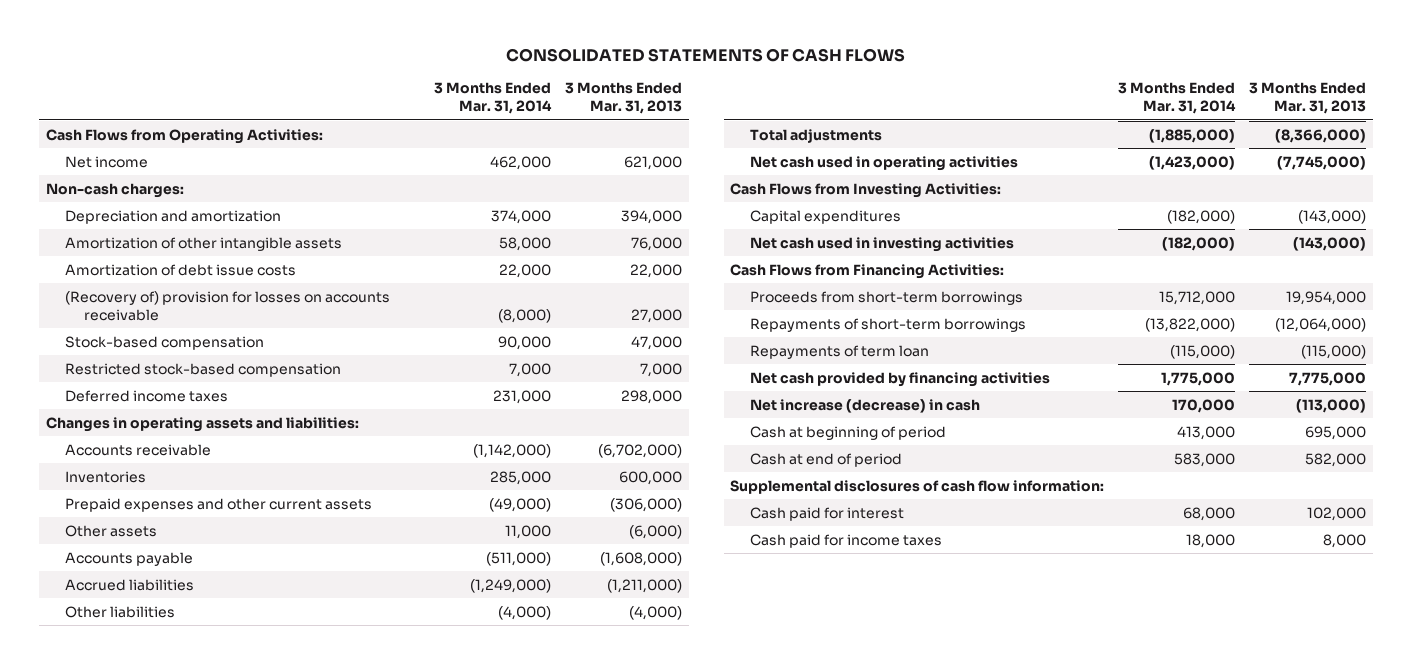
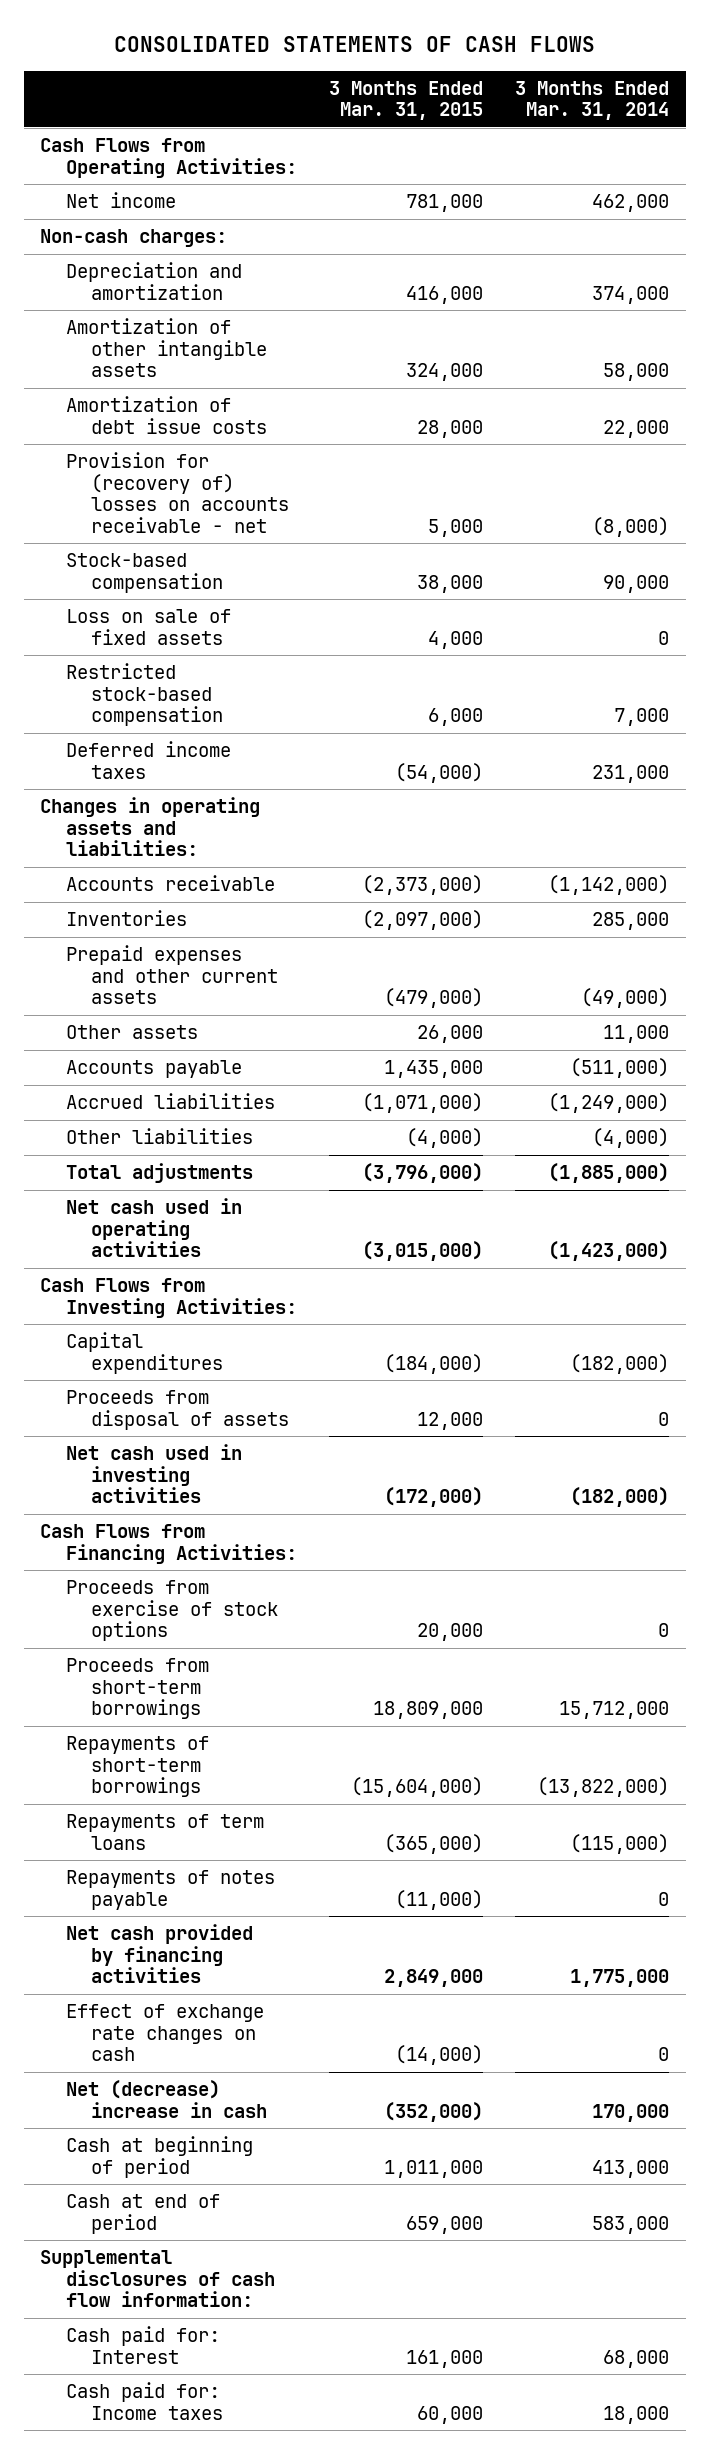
[564,82,682,115] 3 Months Ended Mar. 31, 2013 -> none
none -> [329,80,484,121] 3 Months Ended Mar. 31, 2015
[65,290,391,321] (Recovery of) provision for losses on accounts receivable -> [65,452,290,533] Provision for (recovery of) losses on accounts receivable - net
none -> [65,609,231,645] Loss on sale of fixed assets
none -> [65,1390,290,1430] Proceeds from disposal of assets
none -> [65,1580,279,1642] Proceeds from exercise of stock options
[749,344,929,359] Repayments of term loan -> [65,1814,264,1850] Repayments of term loans
none -> [65,1870,275,1910] Repayments of notes payable
none -> [65,2004,264,2062] Effect of exchange rate changes on cash
[749,398,980,413] Net increase (decrease) in cash -> [65,2080,268,2118] Net (decrease) increase in cash
[749,506,904,521] Cash paid for interest -> [65,2326,220,2364] Cash paid for: Interest
[749,533,942,548] Cash paid for income taxes -> [65,2382,224,2420] Cash paid for: Income taxes

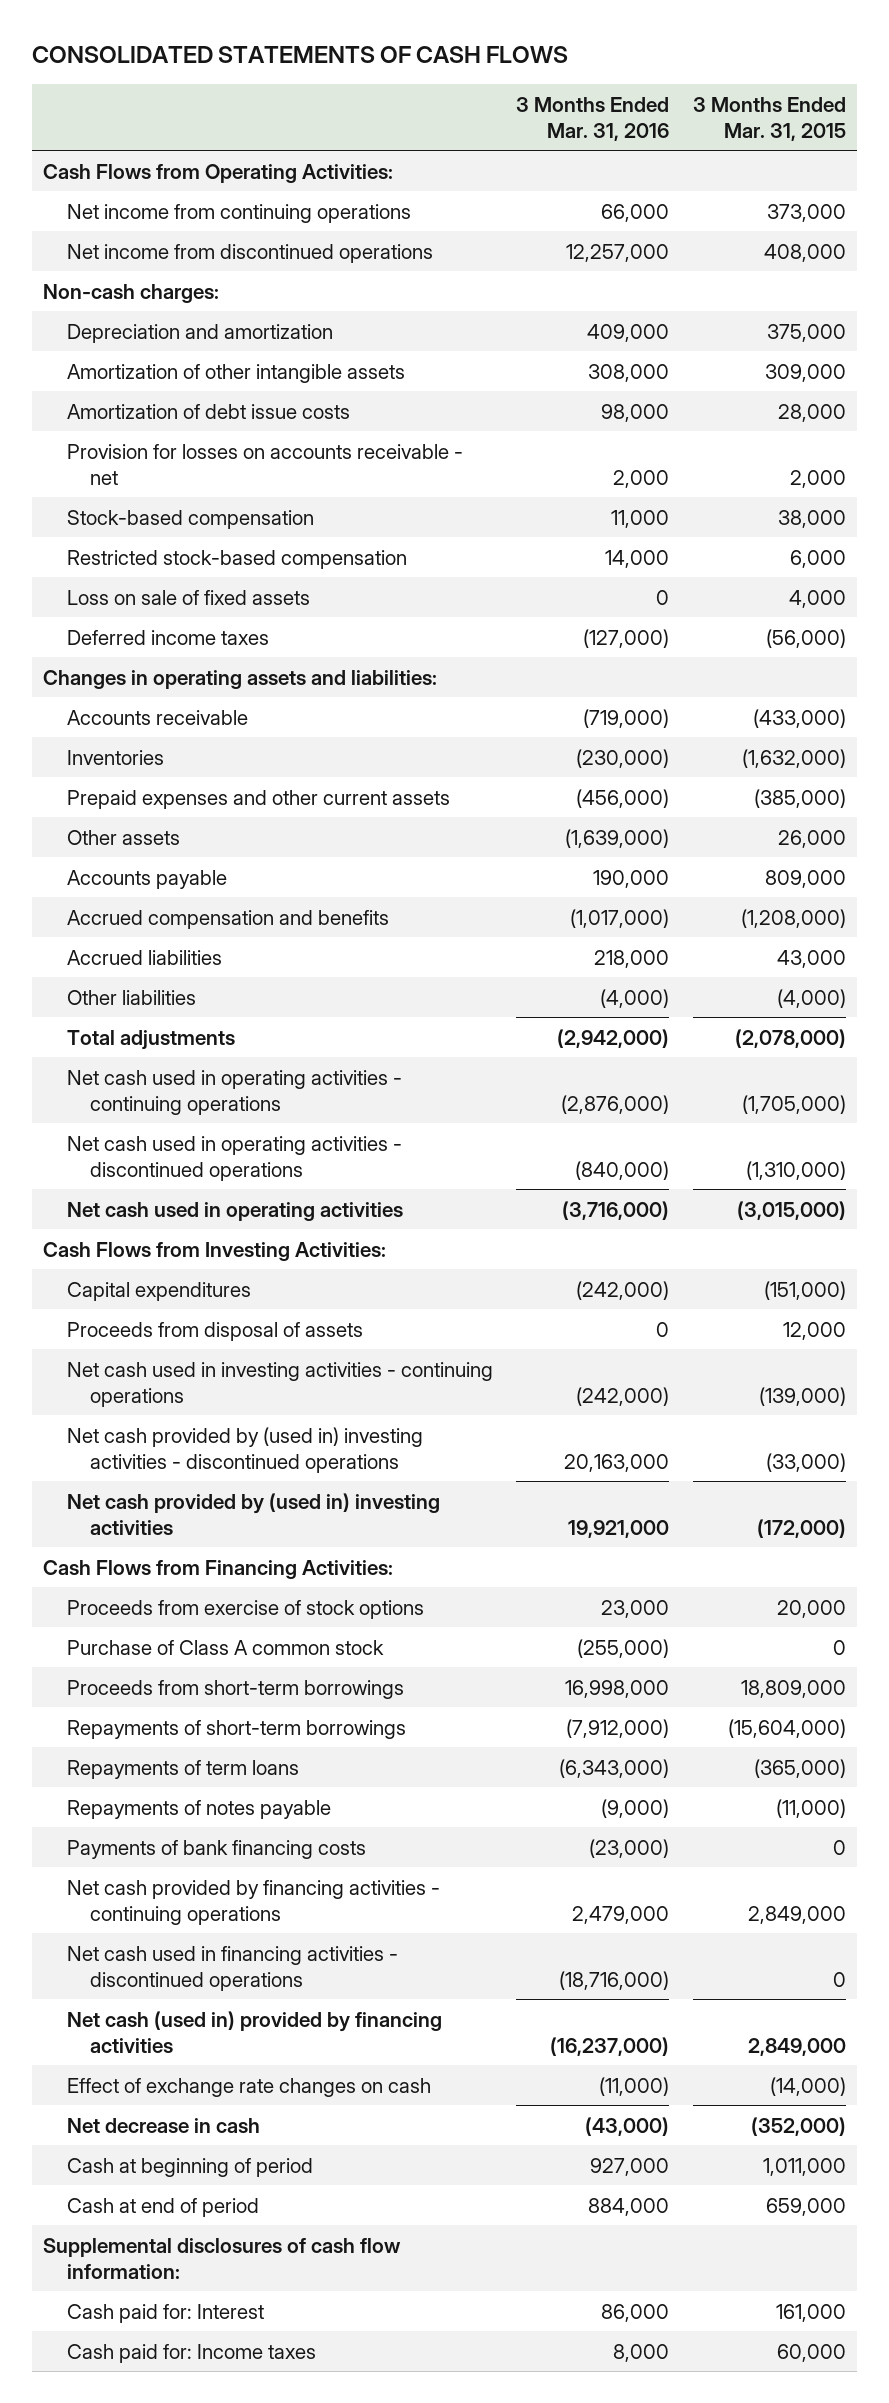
[515,80,670,121] 3 Months Ended Mar. 31, 2014 -> none
none -> [516,96,670,141] 3 Months Ended Mar. 31, 2016
[65,192,176,209] Net income -> none
none -> [66,203,411,223] Net income from continuing operations
none -> [66,243,433,263] Net income from discontinued operations
[406,285,484,304] 416,000 -> [766,323,846,342] 375,000
[406,363,484,382] 324,000 -> [764,363,846,382] 309,000
[65,452,290,533] Provision for (recovery of) losses on accounts receivable - net -> [66,443,463,485] Provision for losses on accounts receivable - net
[428,518,484,537] 5,000 -> [789,469,846,488] 2,000
[65,609,231,645] Loss on sale of fixed assets -> [66,589,310,605] Loss on sale of fixed assets
[395,762,484,783] (54,000) -> [765,628,846,648] (56,000)
[362,875,484,896] (2,373,000) -> [752,708,846,728] (433,000)
[362,910,484,931] (2,097,000) -> [741,748,846,768] (1,632,000)
[384,988,484,1009] (479,000) -> [753,788,846,808] (385,000)
[384,1060,484,1079] 1,435,000 -> [764,869,846,888] 809,000
none -> [66,909,389,929] Accrued compensation and benefits
[362,1093,484,1114] (1,071,000) -> [776,949,846,968] 43,000
[362,1163,484,1184] (3,796,000) -> [734,1028,846,1048] (2,078,000)
none -> [66,1069,402,1115] Net cash used in operating activities - continuing operations
none -> [66,1135,402,1181] Net cash used in operating activities - discontinued operations
[384,1353,484,1374] (184,000) -> [763,1280,846,1300] (151,000)
[65,1444,242,1504] Net cash used in investing activities -> [66,1361,493,1407] Net cash used in investing activities - continuing operations
[384,1487,484,1508] (172,000) -> [758,1386,846,1406] (139,000)
none -> [66,1426,423,1473] Net cash provided by (used in) investing activities - discontinued operations
none -> [66,1492,440,1535] Net cash provided by (used in) investing activities
none -> [66,1639,384,1655] Purchase of Class A common stock
none -> [66,1839,366,1859] Payments of bank financing costs
[65,1924,253,1984] Net cash provided by financing activities -> [66,1879,440,1925] Net cash provided by financing activities - continuing operations
none -> [66,1945,398,1991] Net cash used in financing activities - discontinued operations
none -> [66,2010,442,2053] Net cash (used in) provided by financing activities
[65,2080,268,2118] Net (decrease) increase in cash -> [66,2117,260,2133] Net decrease in cash

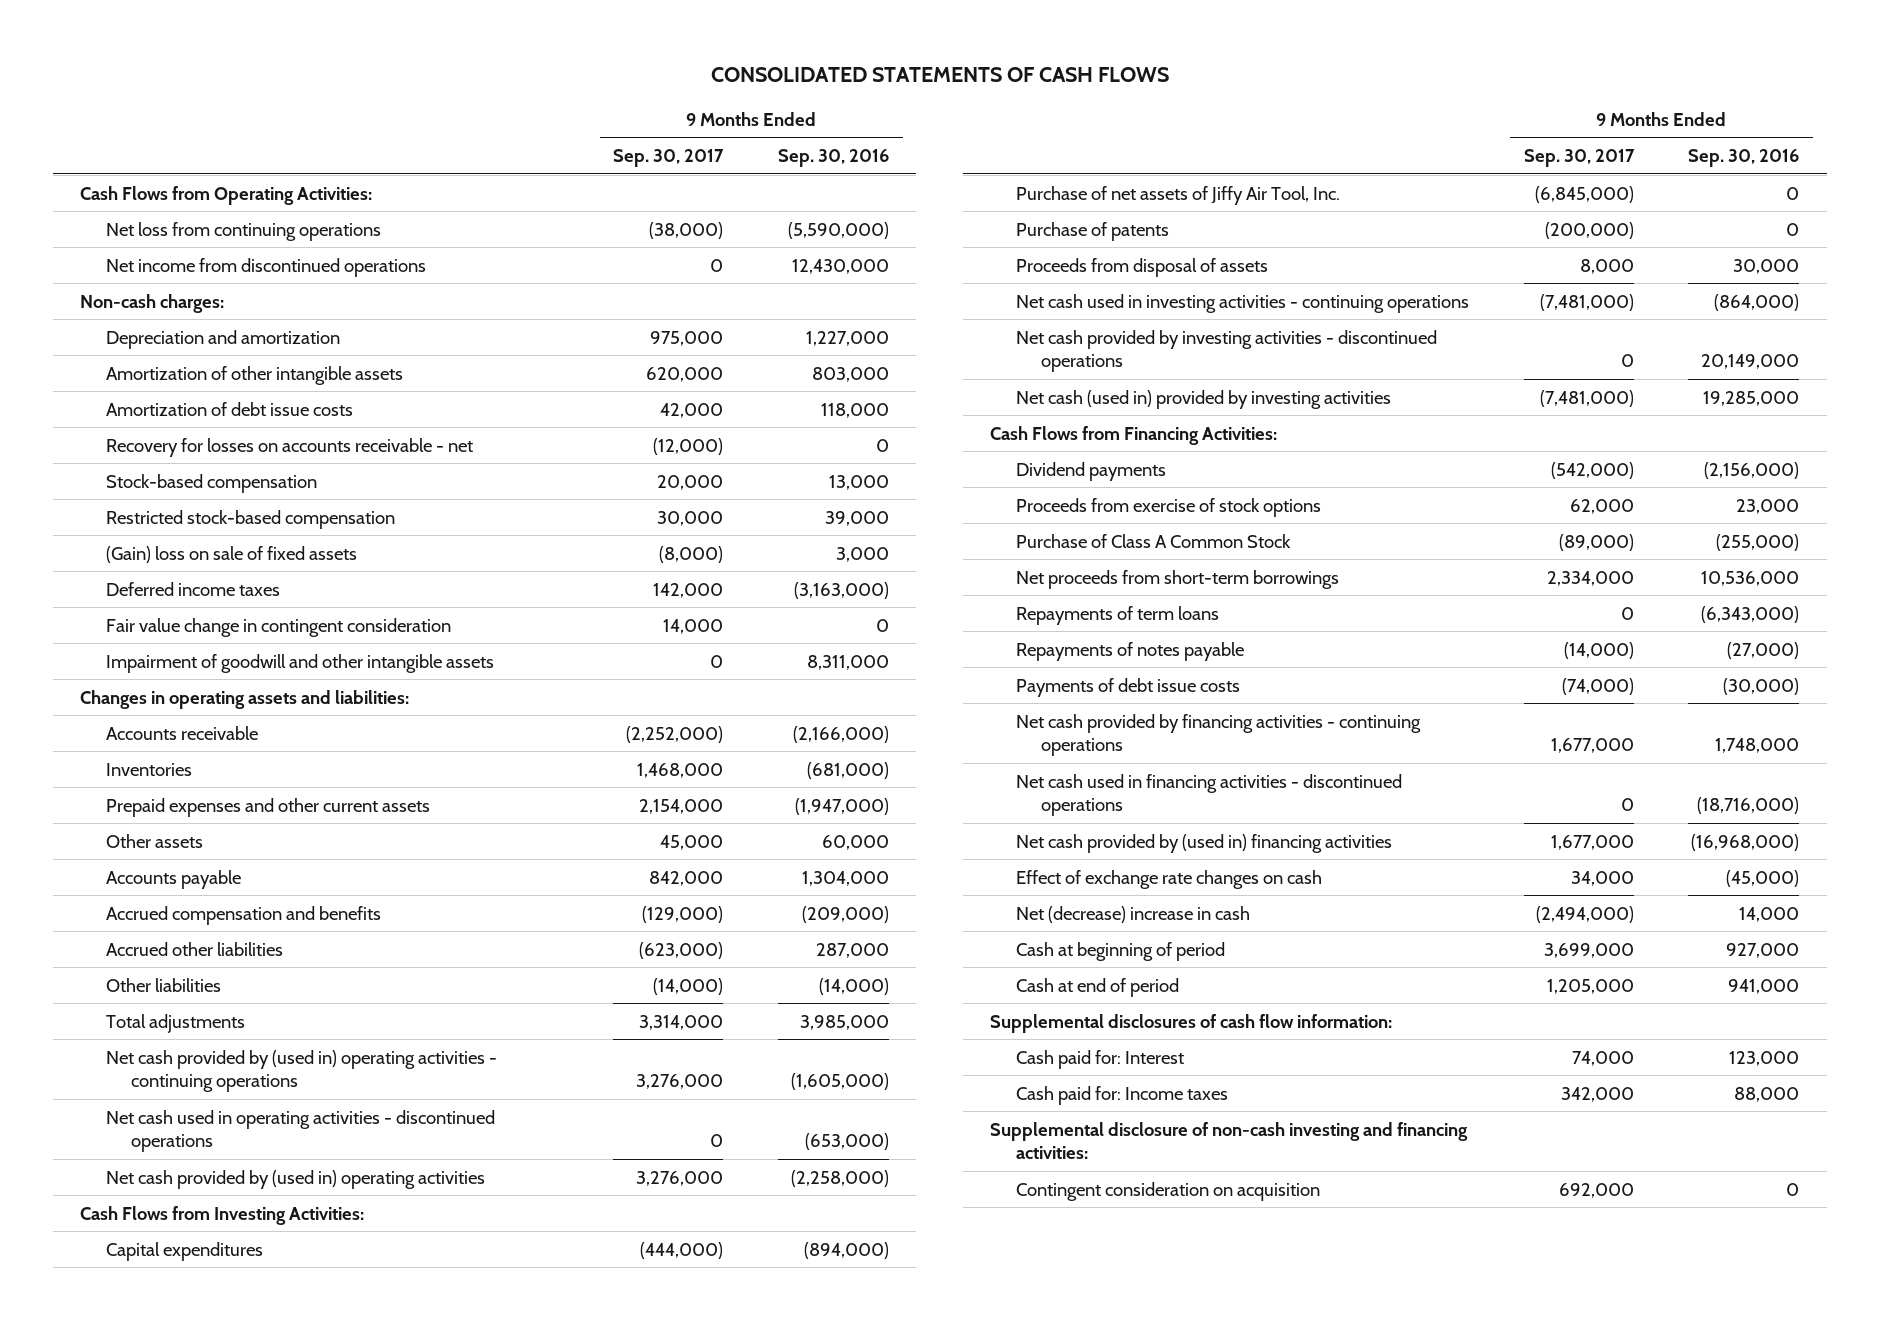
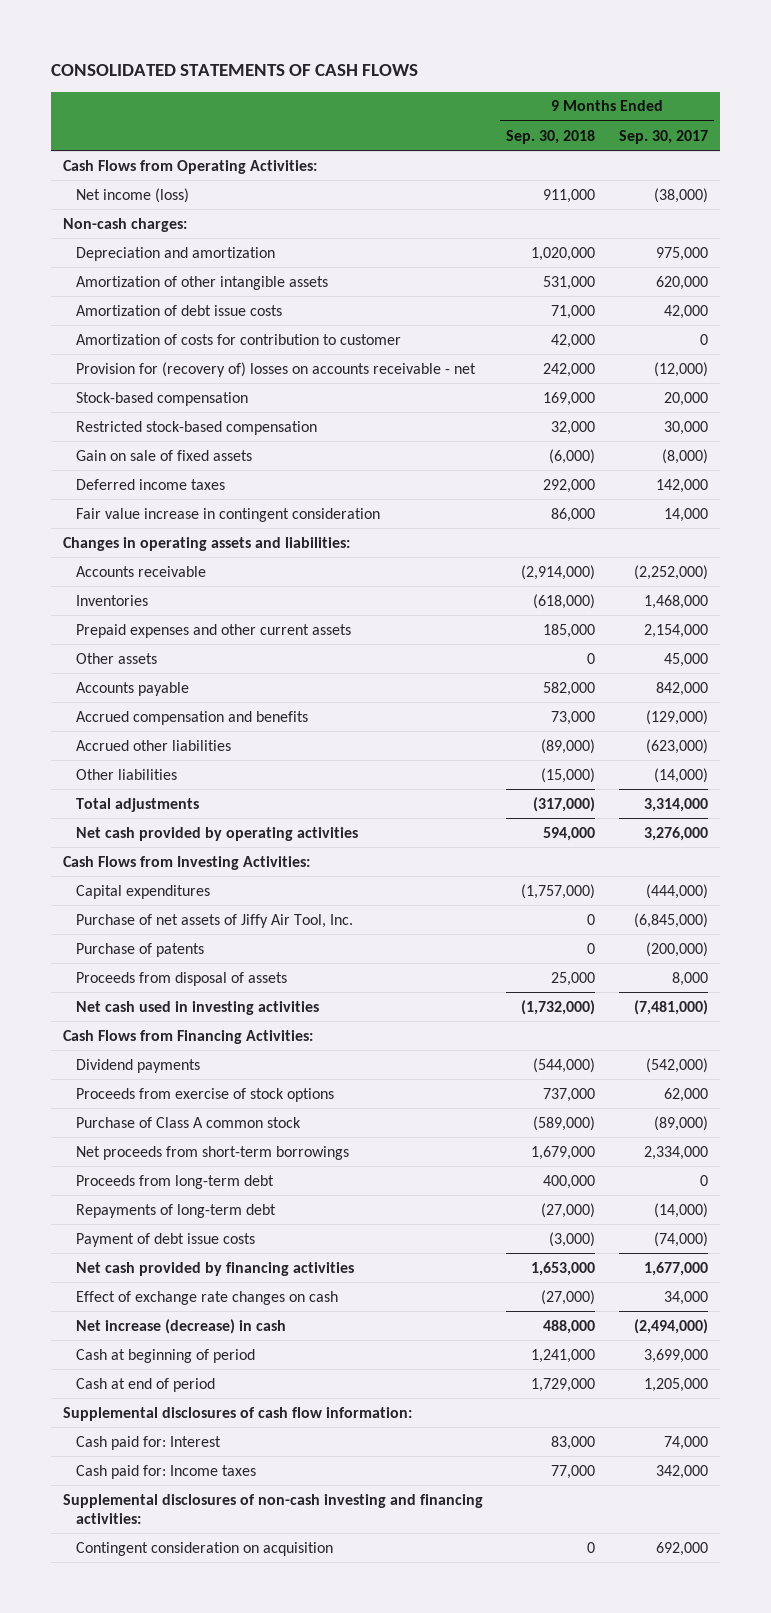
[778,148,890,167] Sep. 30, 2016 -> none
none -> [506,129,596,144] Sep. 30, 2018
[105,221,381,241] Net loss from continuing operations -> none
[105,257,426,277] Net income from discontinued operations -> none
none -> [76,187,190,203] Net income (loss)
none -> [76,333,402,345] Amortization of costs for contribution to customer
[105,437,473,457] Recovery for losses on accounts receivable - net -> [76,361,477,377] Provision for (recovery of) losses on accounts receivable - net
[105,545,357,563] (Gain) loss on sale of fixed assets -> [76,449,253,461] Gain on sale of fixed assets
[105,653,494,673] Impairment of goodwill and other intangible assets -> none
[105,617,451,637] Fair value change in contingent consideration -> [76,507,381,522] Fair value increase in contingent consideration
[105,1049,497,1093] Net cash provided by (used in) operating activities - continuing operations -> none
[105,1109,495,1153] Net cash used in operating activities - discontinued operations -> none
[105,1169,485,1189] Net cash provided by (used in) operating activities -> [76,826,359,841] Net cash provided by operating activities
[1015,293,1469,313] Net cash used in investing activities - continuing operations -> none
[1015,329,1437,373] Net cash provided by investing activities - discontinued operations -> none
[1015,389,1391,409] Net cash (used in) provided by investing activities -> [76,1000,320,1015] Net cash used in investing activities
[1015,533,1291,548] Purchase of Class A Common Stock -> [76,1116,302,1128] Purchase of Class A common stock
[1015,641,1244,661] Repayments of notes payable -> none
[1015,713,1421,757] Net cash provided by financing activities - continuing operations -> none
[1015,773,1402,817] Net cash used in financing activities - discontinued operations -> none
none -> [76,1174,275,1189] Proceeds from long-term debt
[1015,605,1219,625] Repayments of term loans -> [76,1203,277,1218] Repayments of long-term debt
[1620,606,1634,620] 0 -> [654,1202,709,1218] (14,000)
[1015,677,1240,697] Payments of debt issue costs -> [76,1232,256,1247] Payment of debt issue costs
[1015,833,1392,853] Net cash provided by (used in) financing activities -> [76,1261,355,1276] Net cash provided by financing activities
[1015,905,1250,923] Net (decrease) increase in cash -> [76,1318,287,1334] Net increase (decrease) in cash
[990,1121,1469,1160] Supplemental disclosure of non-cash investing and financing activities: -> [62,1493,483,1524] Supplemental disclosures of non-cash investing and financing activities:

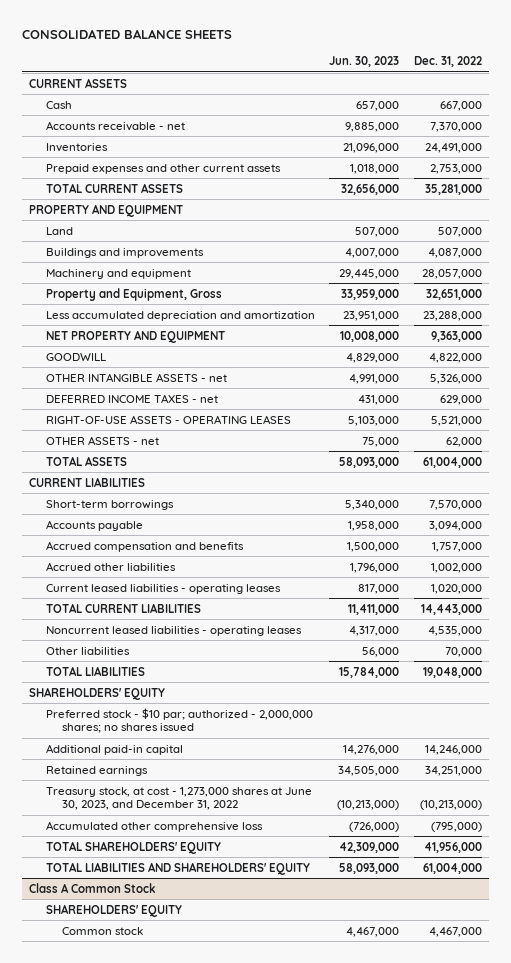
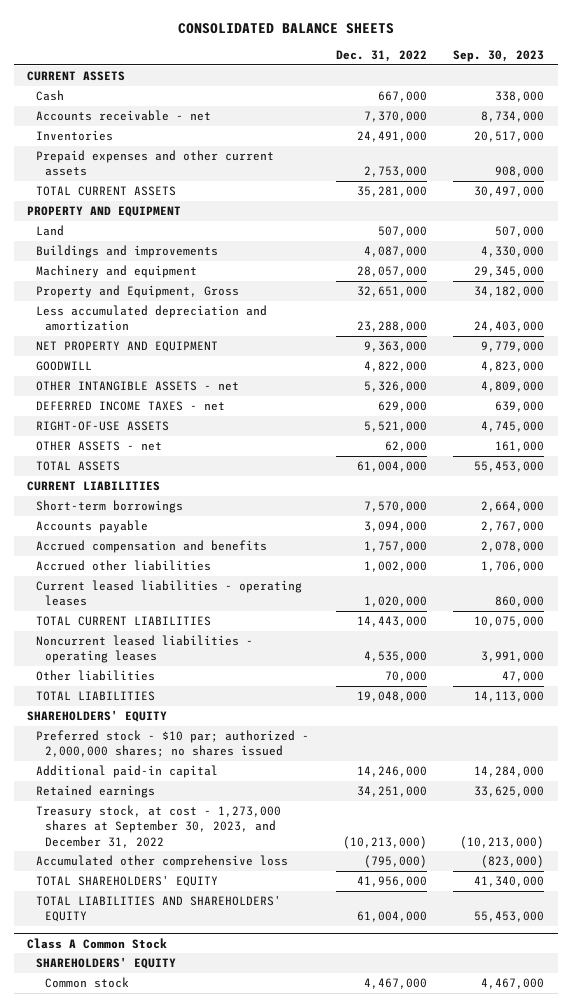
[329,55,400,67] Jun. 30, 2023 -> none
none -> [453,50,545,63] Sep. 30, 2023
[45,414,291,424] RIGHT-OF-USE ASSETS - OPERATING LEASES -> [36,421,170,432] RIGHT-OF-USE ASSETS
[45,786,312,810] Treasury stock, at cost - 1,273,000 shares at June 30, 2023, and December 31, 2022 -> [36,805,282,848] Treasury stock, at cost - 1,273,000 shares at September 30, 2023, and December 31, 2022

